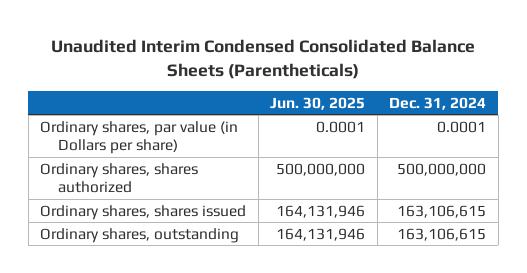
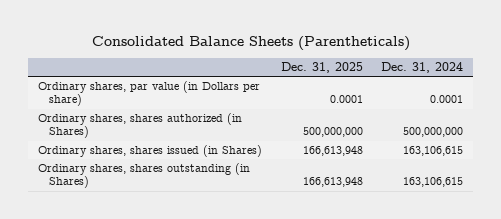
[51,38,476,79] Unaudited Interim Condensed Consolidated Balance Sheets (Parentheticals) -> [91,36,410,52] Consolidated Balance Sheets (Parentheticals)
[270,96,366,110] Jun. 30, 2025 -> none
none -> [280,62,363,74] Dec. 31, 2025
[40,162,199,193] Ordinary shares, shares authorized -> [37,113,242,139] Ordinary shares, shares authorized (in Shares)
[40,204,247,220] Ordinary shares, shares issued -> [37,145,262,158] Ordinary shares, shares issued (in Shares)
[40,227,240,243] Ordinary shares, outstanding -> [37,163,250,189] Ordinary shares, shares outstanding (in Shares)

